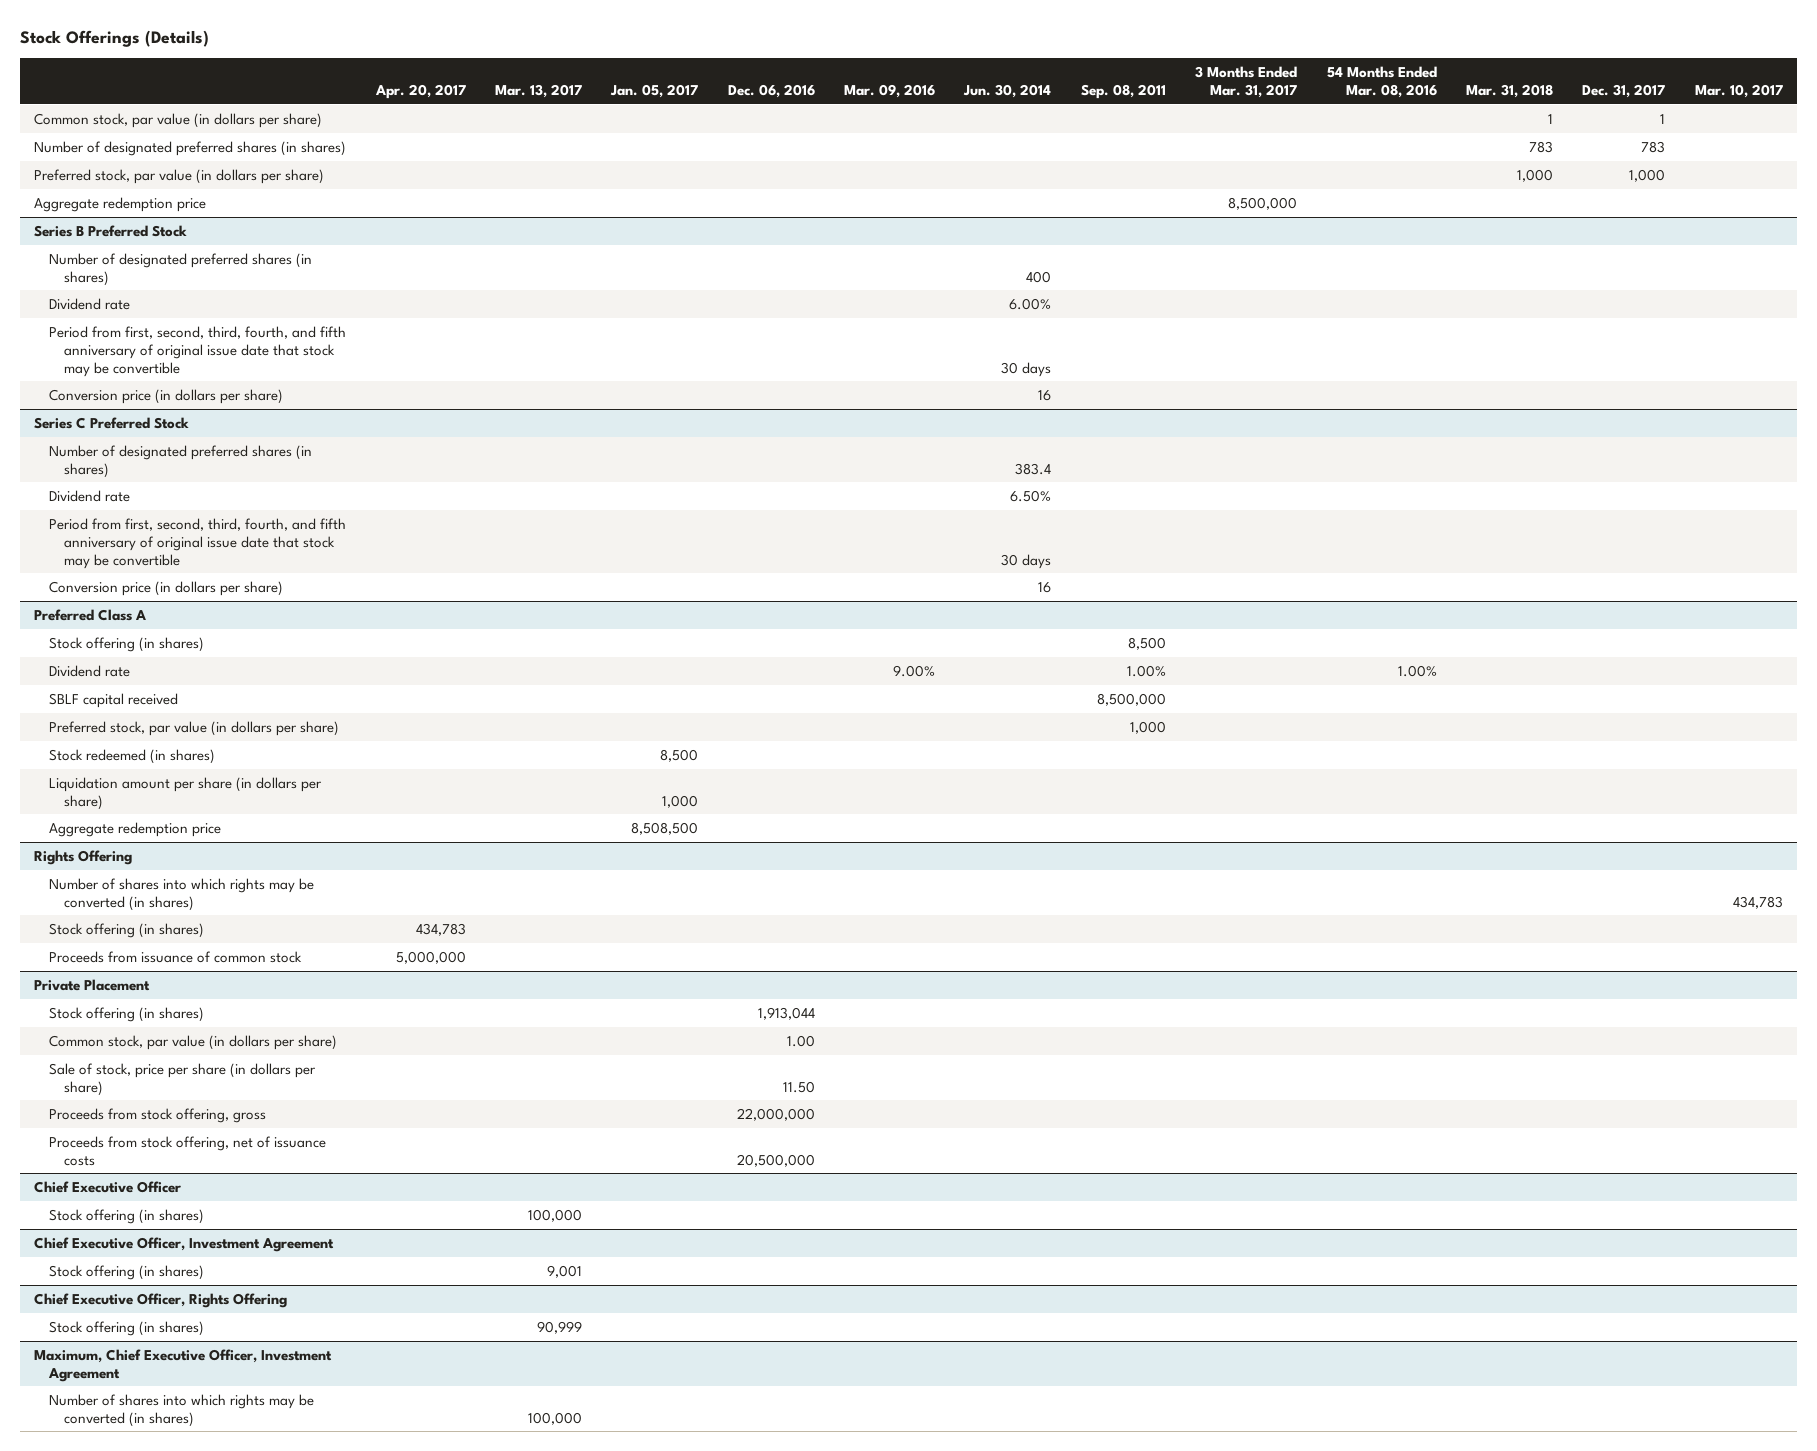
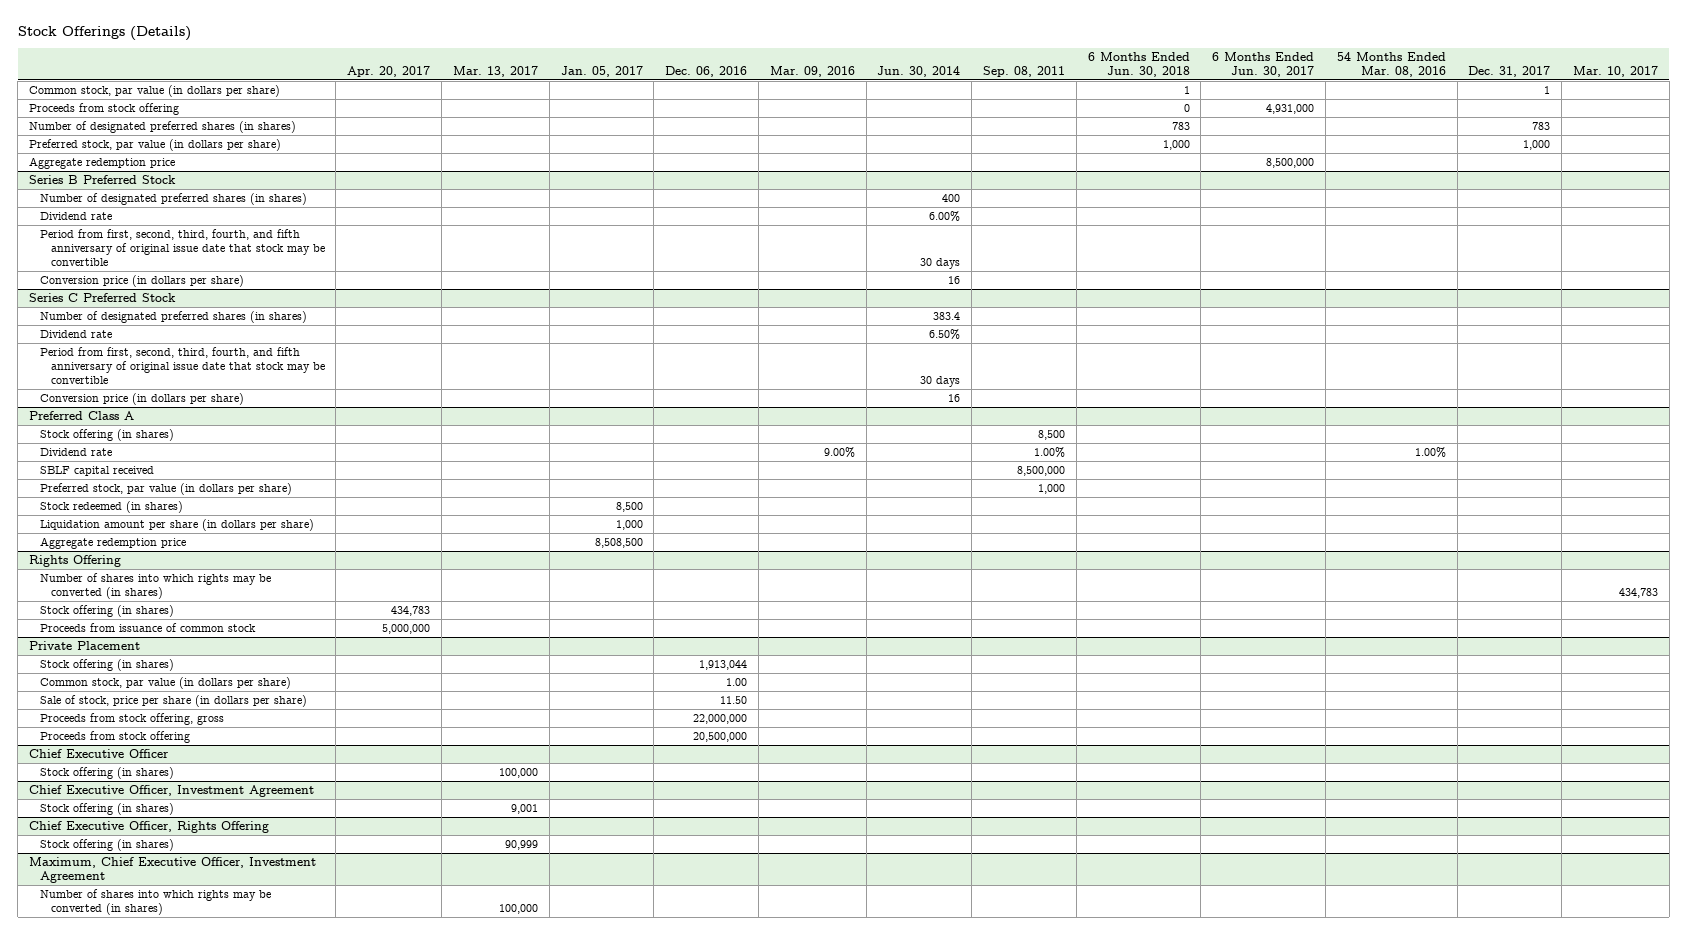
[1195,66,1298,99] 3 Months Ended Mar. 31, 2017 -> none
[1465,84,1553,99] Mar. 31, 2018 -> none
none -> [1087,51,1190,77] 6 Months Ended Jun. 30, 2018
none -> [1212,51,1315,77] 6 Months Ended Jun. 30, 2017
none -> [29,103,180,116] Proceeds from stock offering
[49,1135,327,1166] Proceeds from stock offering, net of issuance costs -> [39,731,190,744] Proceeds from stock offering

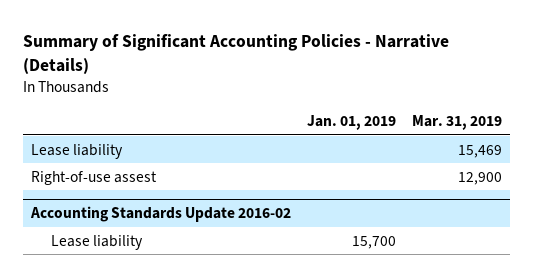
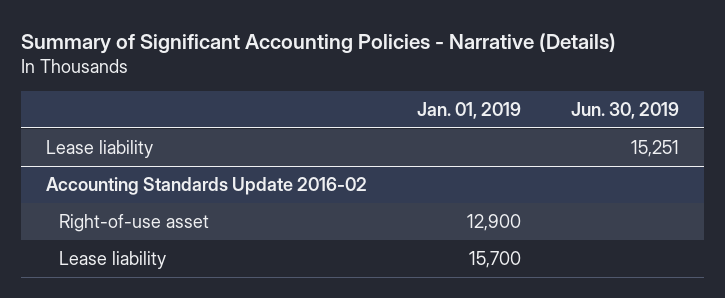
[411,115,502,131] Mar. 31, 2019 -> none
none -> [571,102,680,120] Jun. 30, 2019
[31,170,158,185] Right-of-use assest -> none
none -> [58,213,209,232] Right-of-use asset

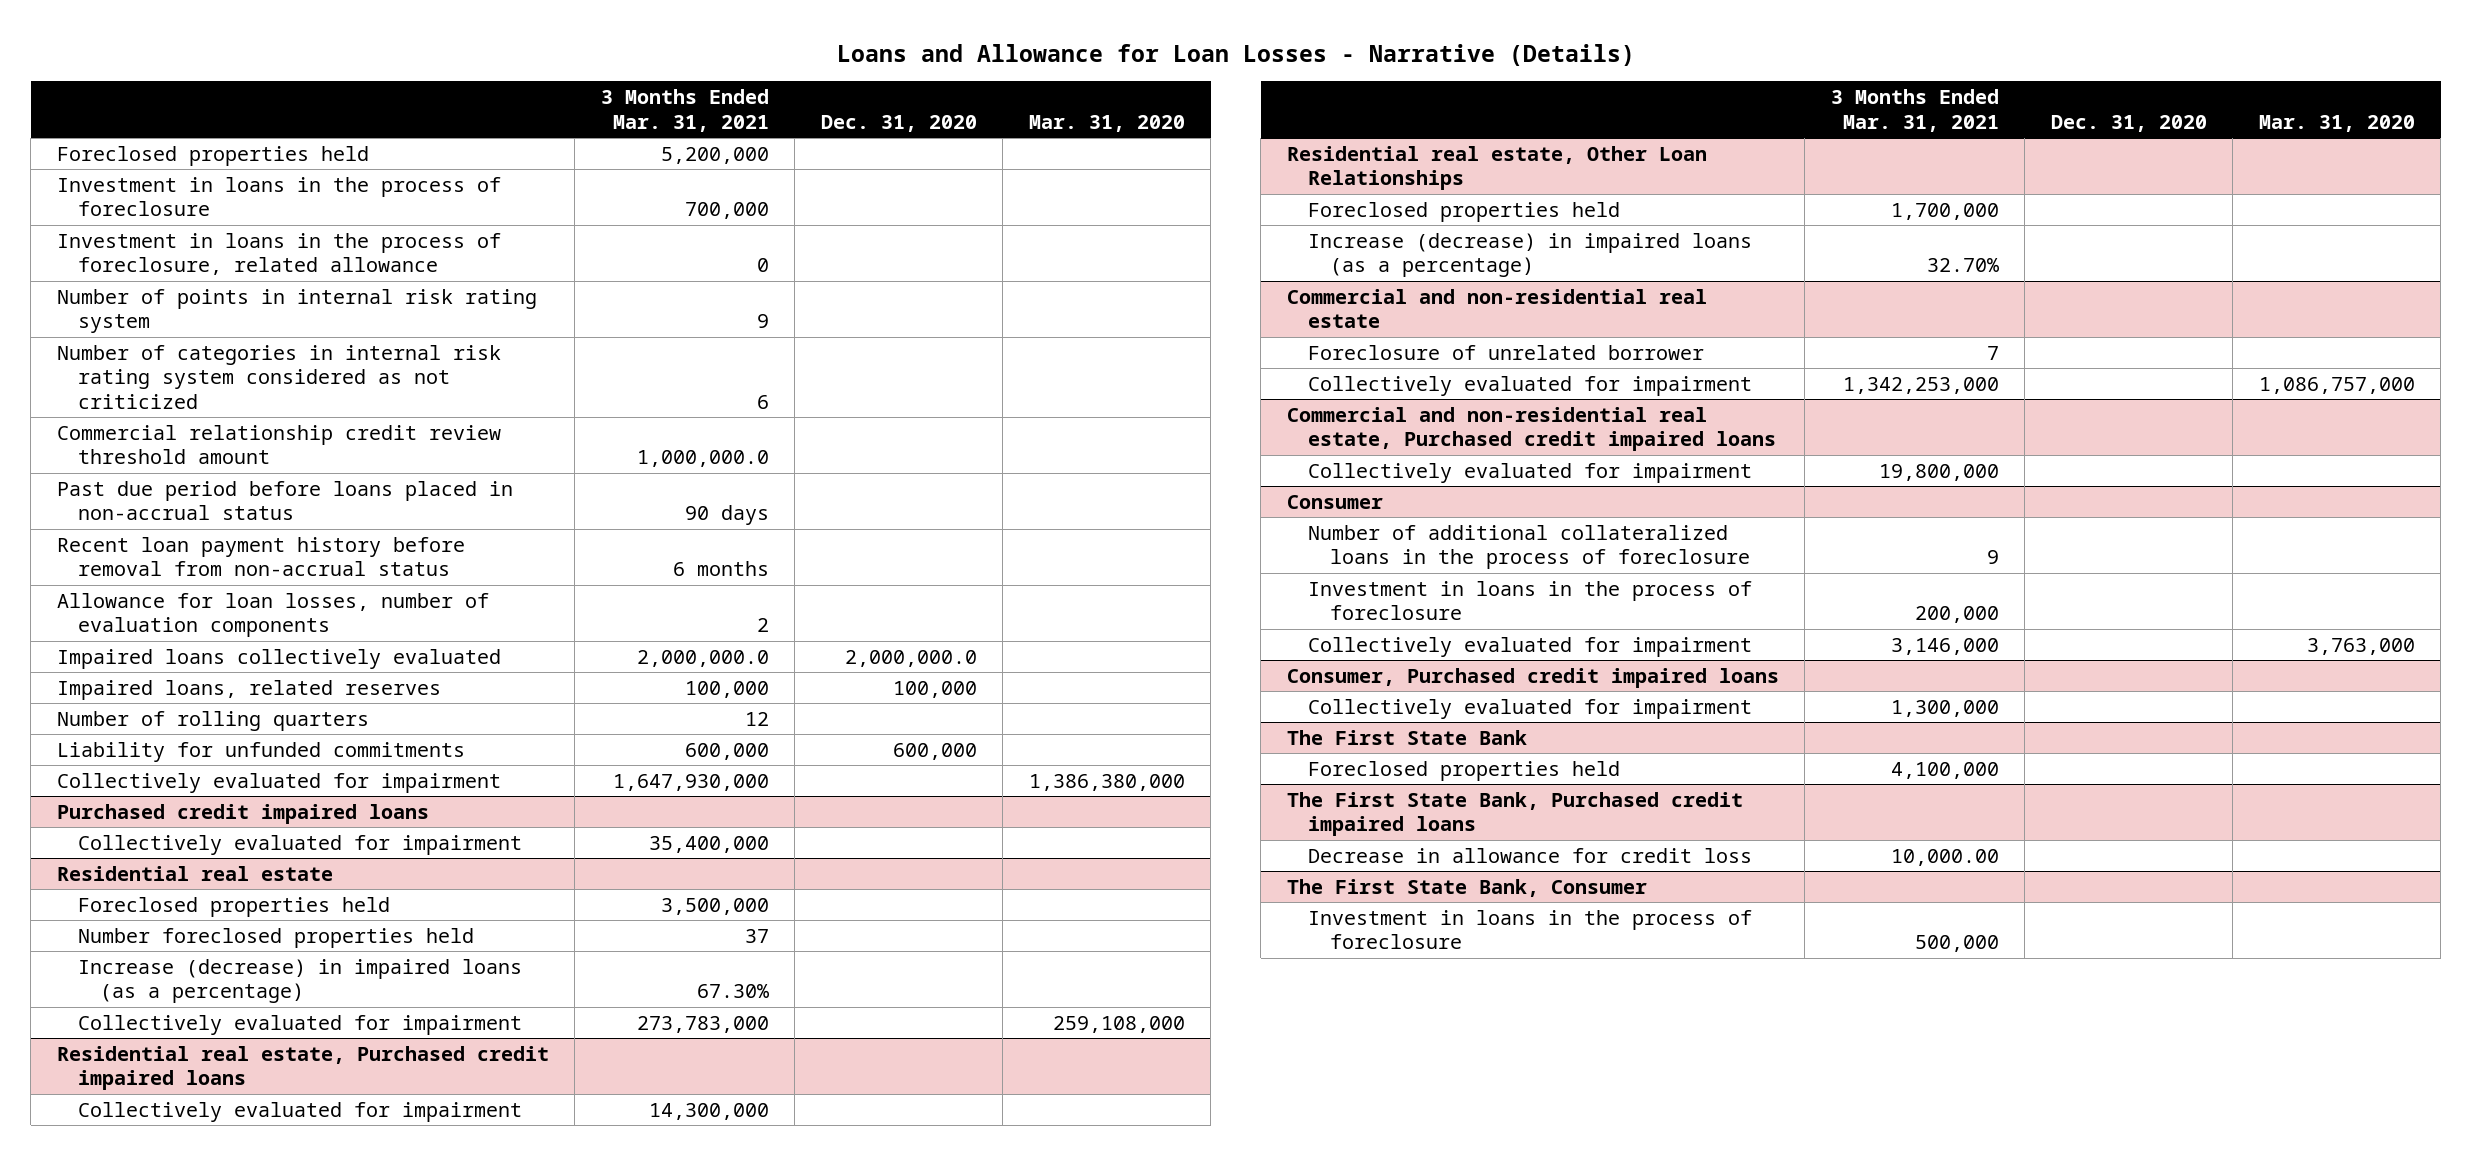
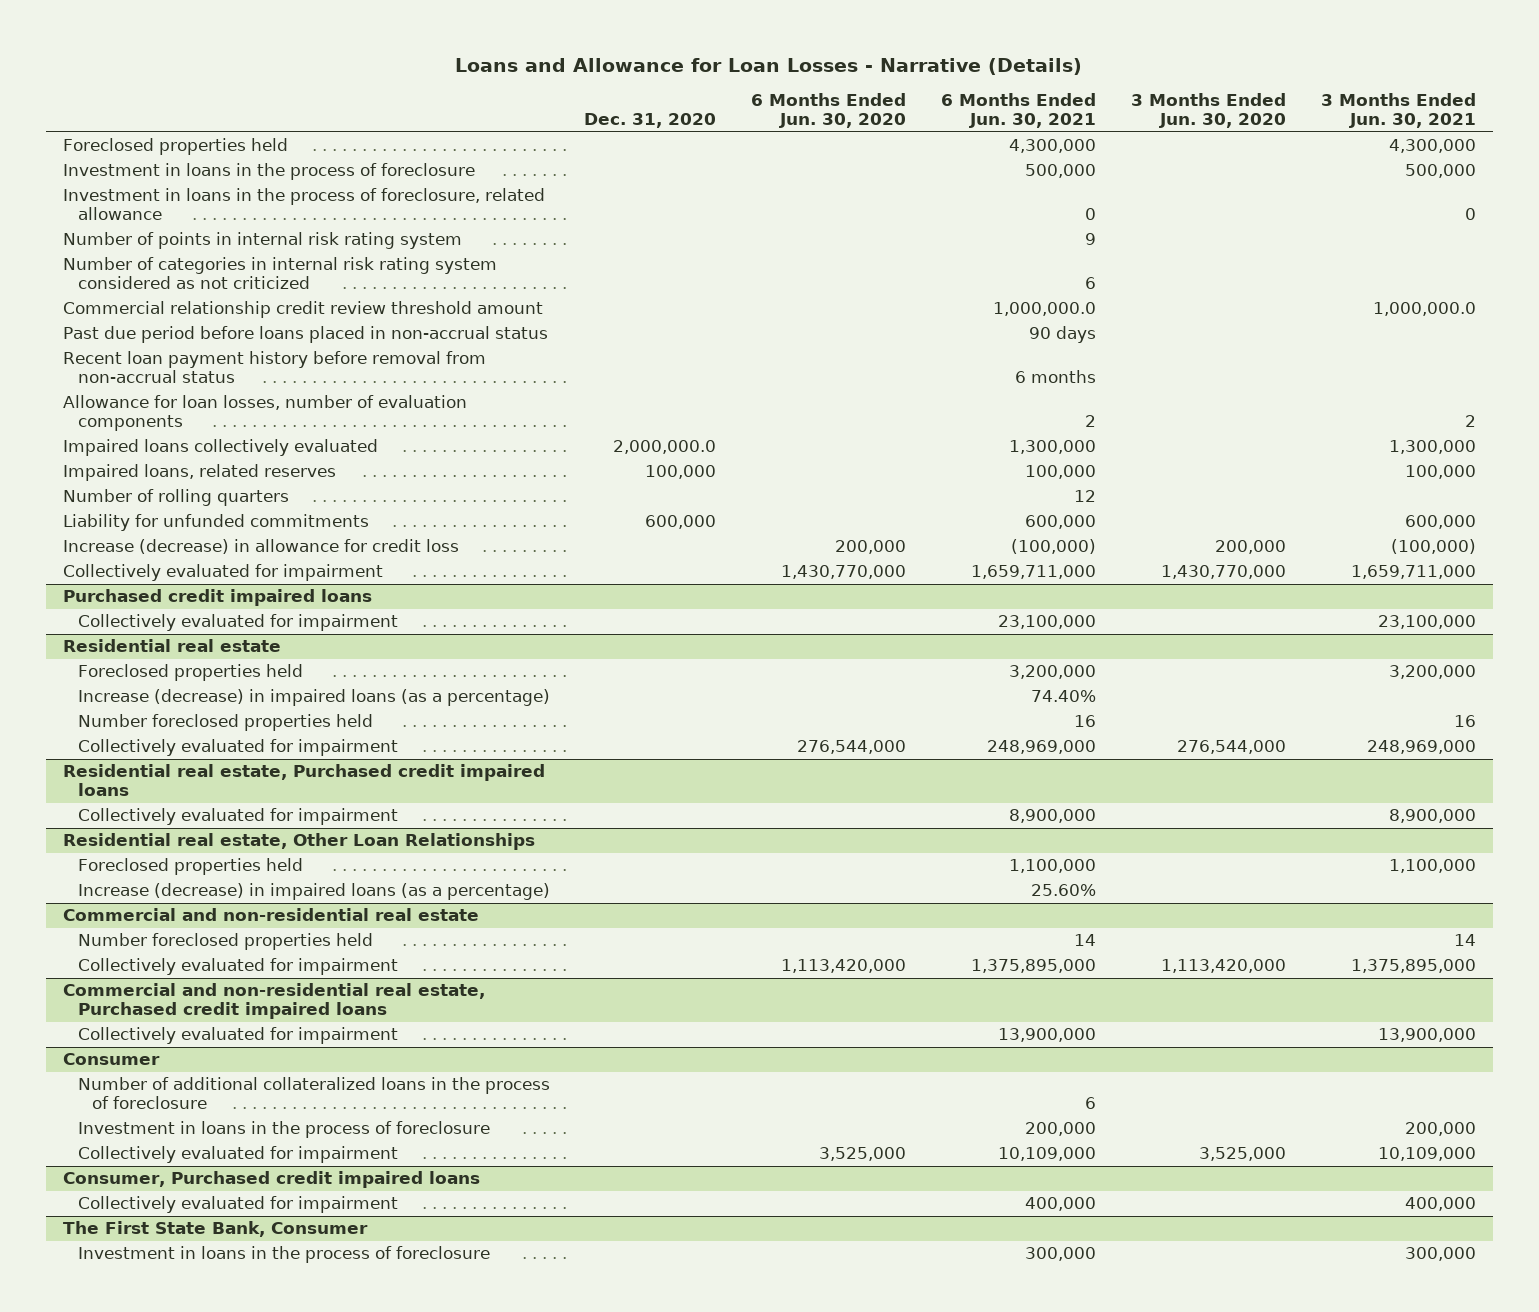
[600,89,769,132] 3 Months Ended Mar. 31, 2021 -> none
[1028,114,1185,132] Mar. 31, 2020 -> none
none -> [751,93,907,129] 6 Months Ended Jun. 30, 2020
none -> [940,93,1096,129] 6 Months Ended Jun. 30, 2021
none -> [1130,93,1286,129] 3 Months Ended Jun. 30, 2020
none -> [1320,93,1476,129] 3 Months Ended Jun. 30, 2021
none -> [63,539,460,555] Increase (decrease) in allowance for credit loss
[78,927,475,948] Number foreclosed properties held -> [77,714,373,732] Number foreclosed properties held
[1308,344,1705,360] Foreclosure of unrelated borrower -> none
none -> [77,933,373,951] Number foreclosed properties held
[1286,729,1527,745] The First State Bank -> none
[1308,760,1621,781] Foreclosed properties held -> none
[1286,791,1743,837] The First State Bank, Purchased credit impaired loans -> none
[1308,847,1753,863] Decrease in allowance for credit loss -> none

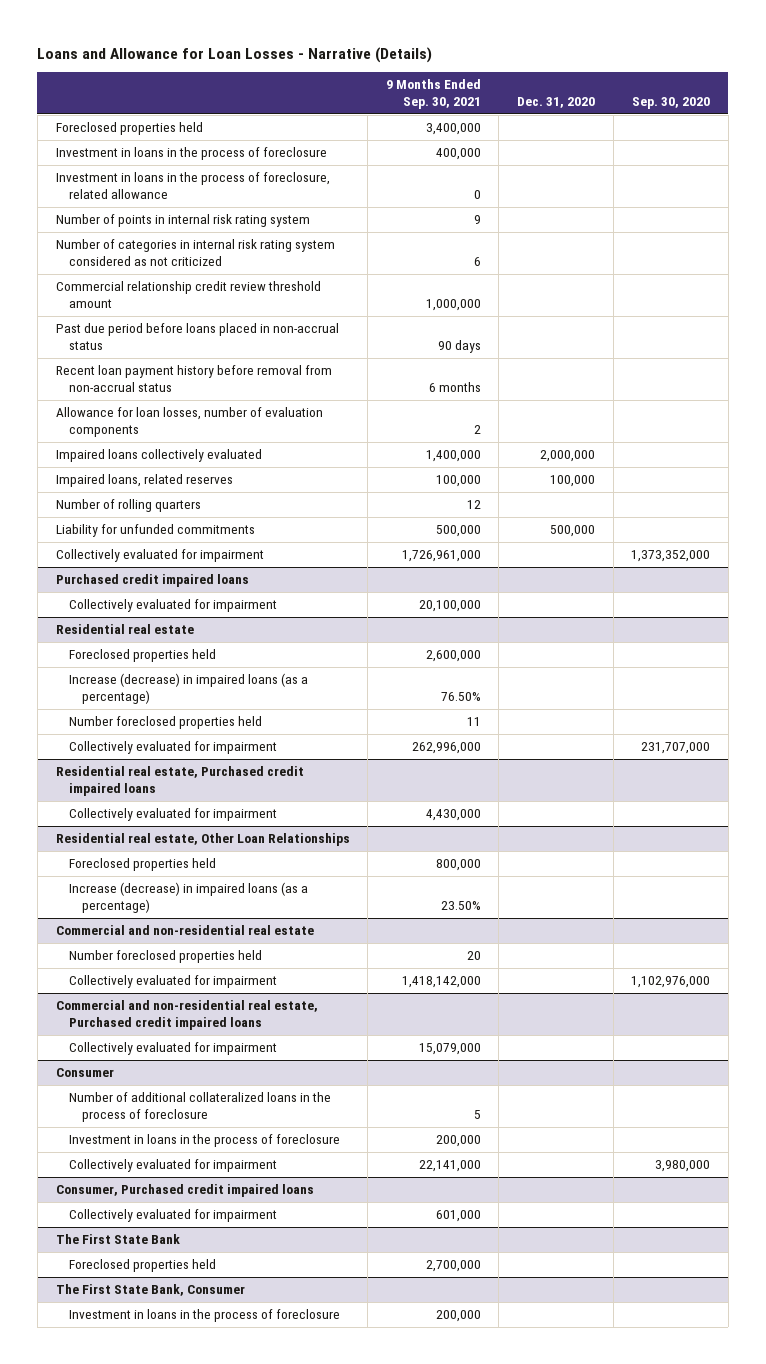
[751,93,907,129] 6 Months Ended Jun. 30, 2020 -> none
[940,93,1096,129] 6 Months Ended Jun. 30, 2021 -> none
[1130,93,1286,129] 3 Months Ended Jun. 30, 2020 -> none
[1320,93,1476,129] 3 Months Ended Jun. 30, 2021 -> none
none -> [385,79,481,110] 9 Months Ended Sep. 30, 2021
none -> [632,97,711,110] Sep. 30, 2020
[613,440,717,455] 2,000,000.0 -> [540,450,596,463] 2,000,000
[63,539,460,555] Increase (decrease) in allowance for credit loss -> none
[645,515,717,530] 600,000 -> [550,525,596,538] 500,000
none -> [55,1234,180,1245] The First State Bank
none -> [68,1259,216,1273] Foreclosed properties held

